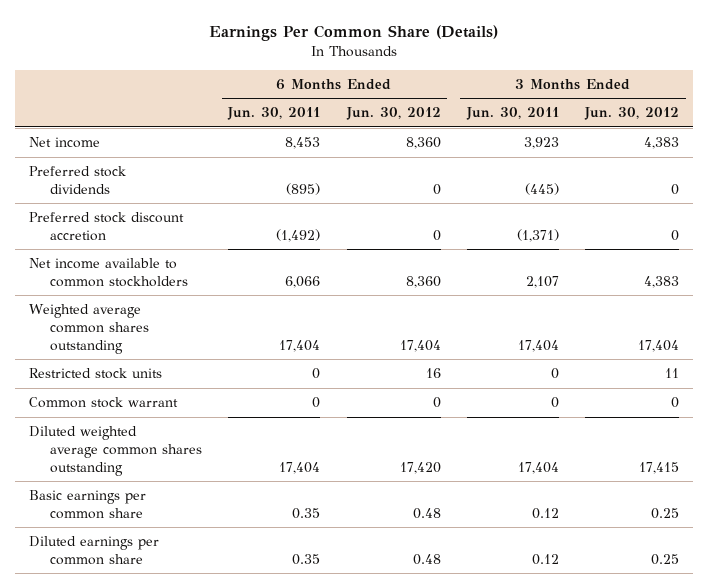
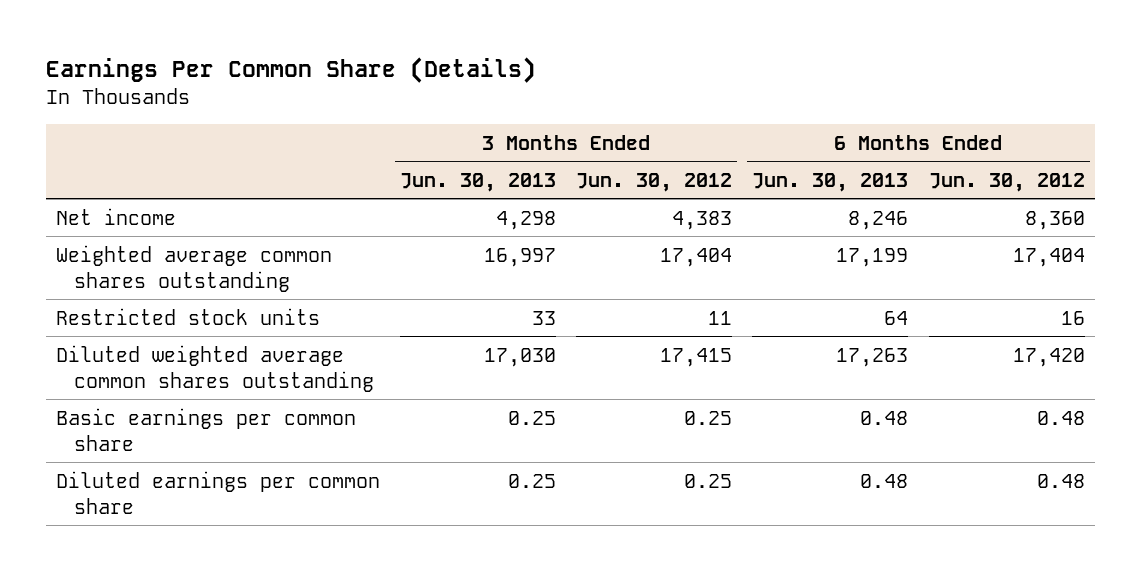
[227,107,321,121] Jun. 30, 2011 -> none
[466,107,560,121] Jun. 30, 2011 -> none
none -> [399,172,556,192] Jun. 30, 2013
none -> [752,172,909,192] Jun. 30, 2013
[28,166,126,194] Preferred stock dividends -> none
[28,212,184,241] Preferred stock discount accretion -> none
[28,258,188,287] Net income available to common stockholders -> none
[28,397,178,409] Common stock warrant -> none

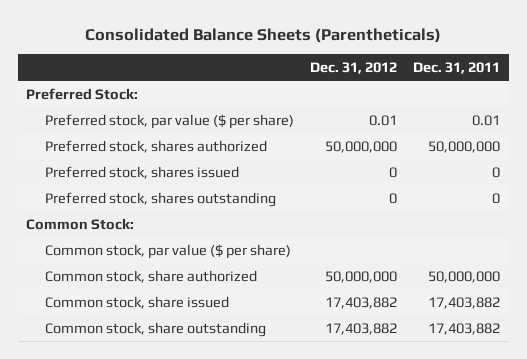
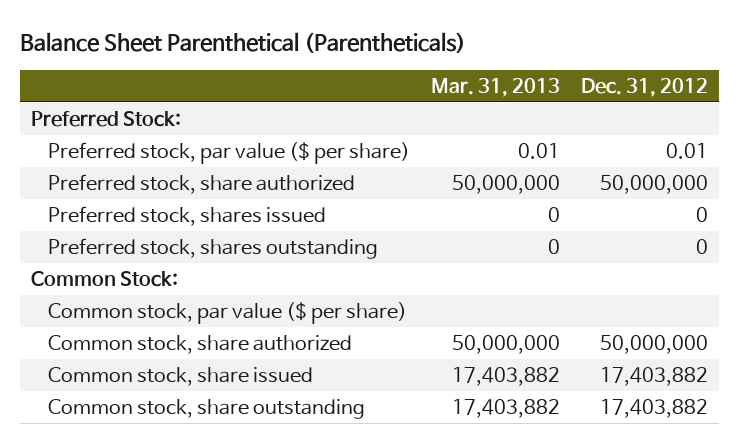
[85,28,442,44] Consolidated Balance Sheets (Parentheticals) -> [20,32,467,54] Balance Sheet Parenthetical (Parentheticals)
[413,61,501,74] Dec. 31, 2011 -> none
none -> [430,77,560,97] Mar. 31, 2013
[44,139,267,153] Preferred stock, shares authorized -> [47,174,355,195] Preferred stock, share authorized

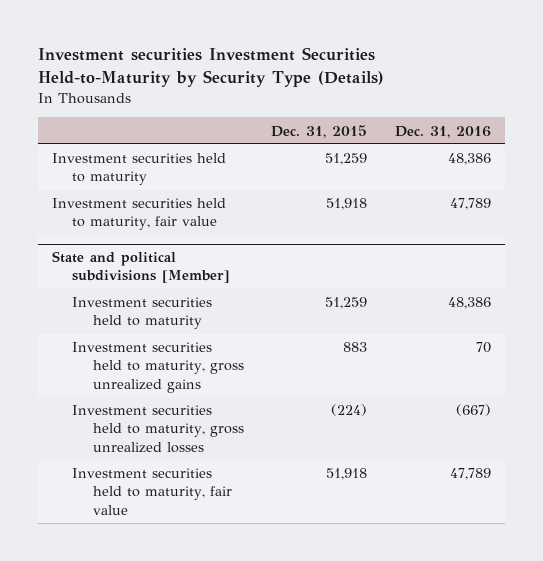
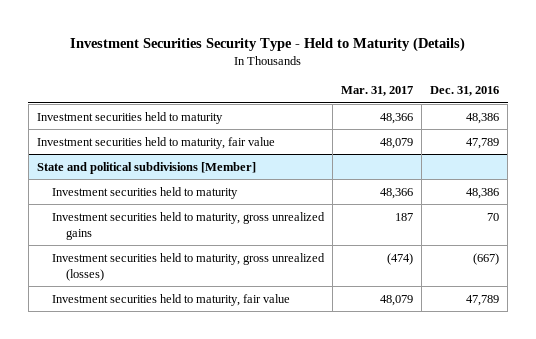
[37,47,384,87] Investment securities Investment Securities Held-to-Maturity by Security Type (Details) -> [69,36,465,52] Investment Securities Security Type - Held to Maturity (Details)
[271,124,368,138] Dec. 31, 2015 -> none
none -> [340,86,413,97] Mar. 31, 2017
[72,405,244,453] Investment securities held to maturity, gross unrealized losses -> [51,252,325,281] Investment securities held to maturity, gross unrealized (losses)

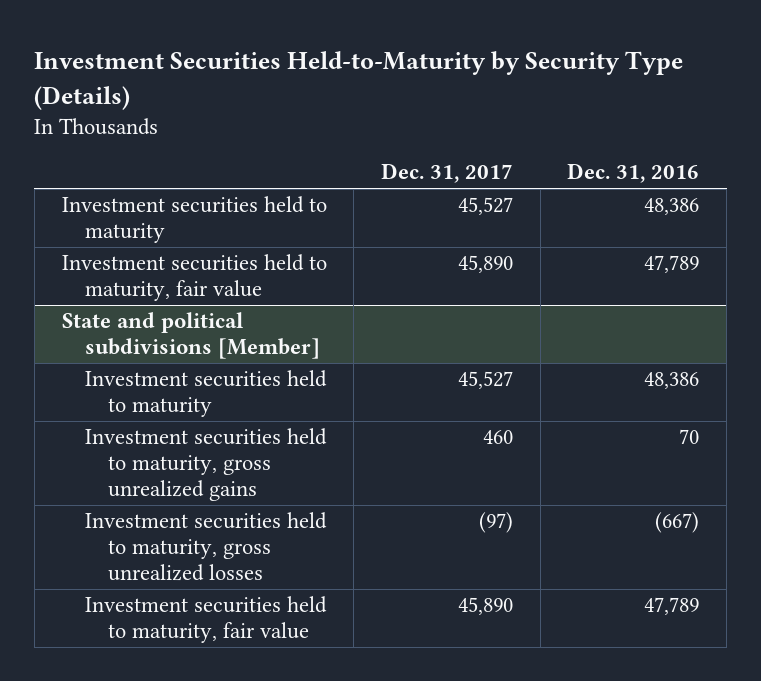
[69,36,465,52] Investment Securities Security Type - Held to Maturity (Details) -> [34,51,684,110] Investment Securities Held-to-Maturity by Security Type (Details)
[340,86,413,97] Mar. 31, 2017 -> none
none -> [381,163,514,184] Dec. 31, 2017
[51,252,325,281] Investment securities held to maturity, gross unrealized (losses) -> [84,512,327,582] Investment securities held to maturity, gross unrealized losses

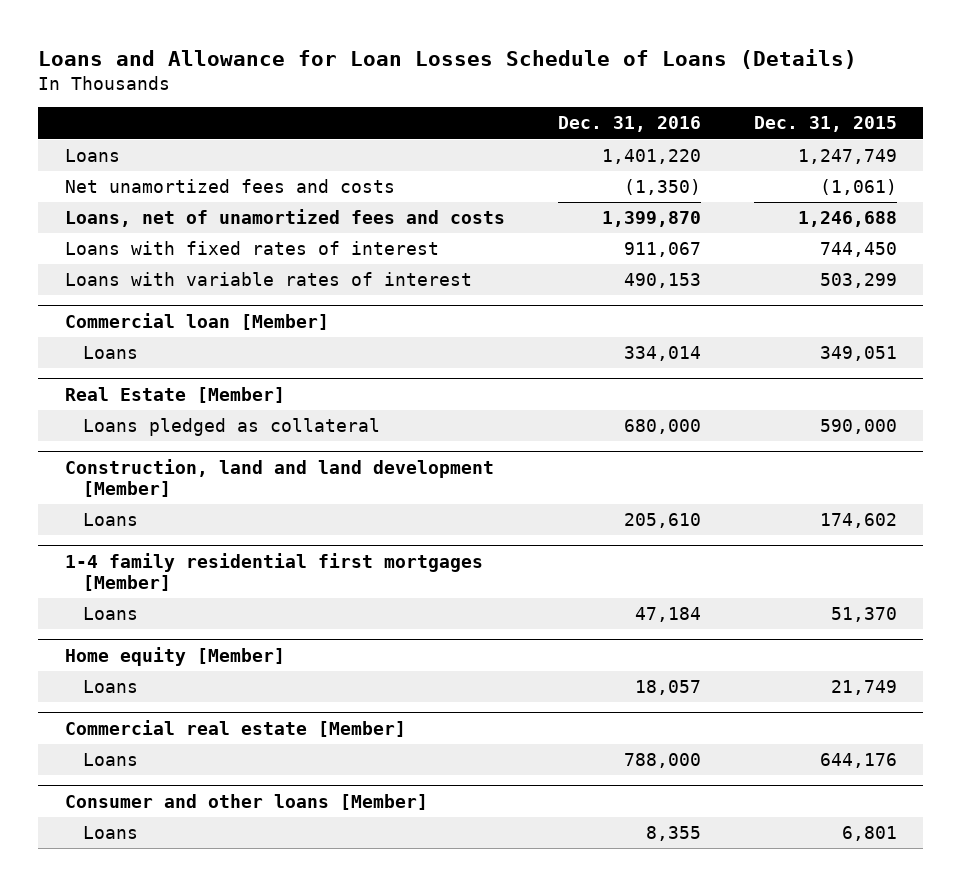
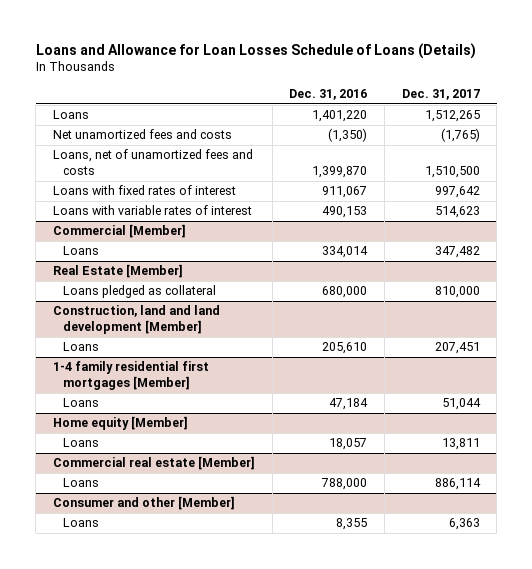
[753,116,897,133] Dec. 31, 2015 -> none
none -> [401,88,480,100] Dec. 31, 2017
[64,312,329,330] Commercial loan [Member] -> [52,224,186,239] Commercial [Member]
[64,793,428,810] Consumer and other loans [Member] -> [52,496,235,511] Consumer and other [Member]

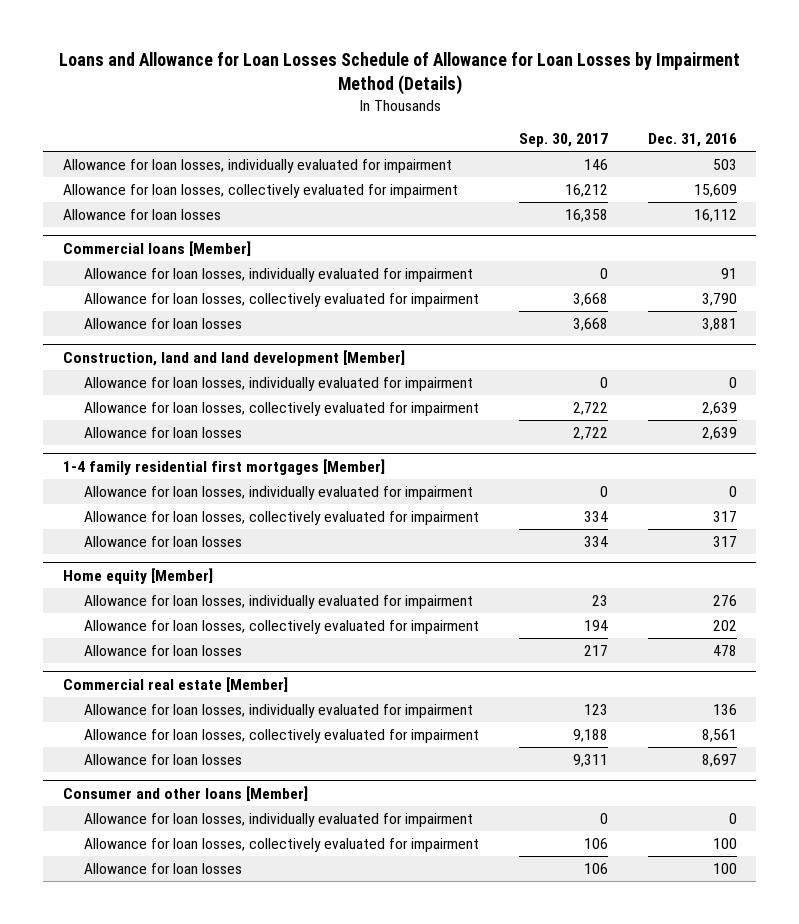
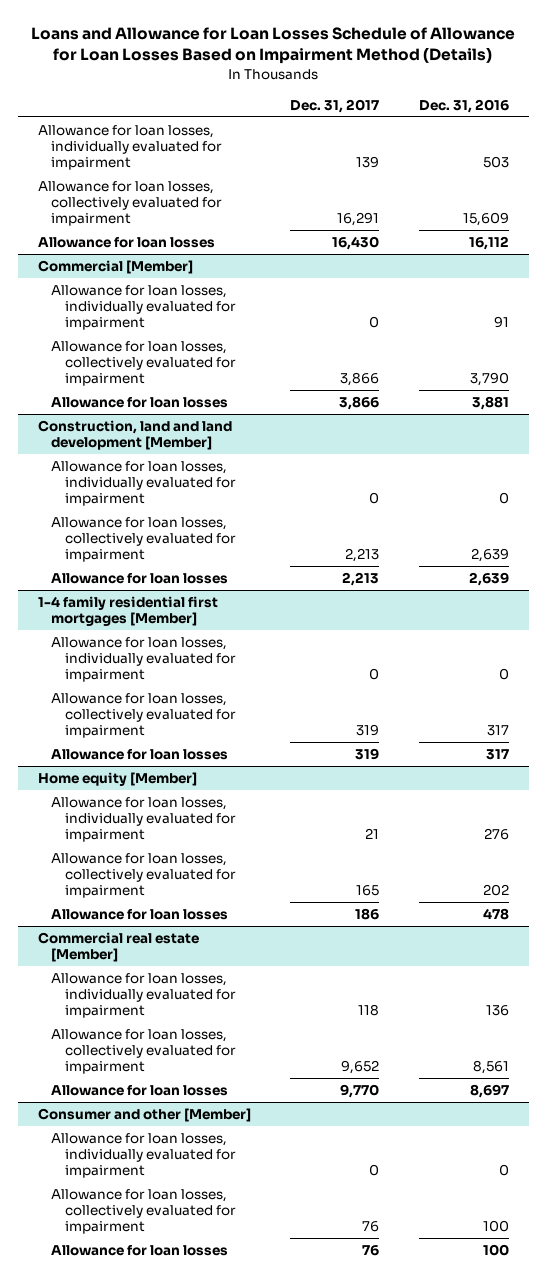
[58,52,740,96] Loans and Allowance for Loan Losses Schedule of Allowance for Loan Losses by Impairment Method (Details) -> [31,27,516,65] Loans and Allowance for Loan Losses Schedule of Allowance for Loan Losses Based on Impairment Method (Details)
[518,132,608,147] Sep. 30, 2017 -> none
none -> [290,98,380,113] Dec. 31, 2017
[62,240,251,256] Commercial loans [Member] -> [37,260,193,275] Commercial [Member]
[62,785,308,801] Consumer and other loans [Member] -> [37,1108,251,1123] Consumer and other [Member]

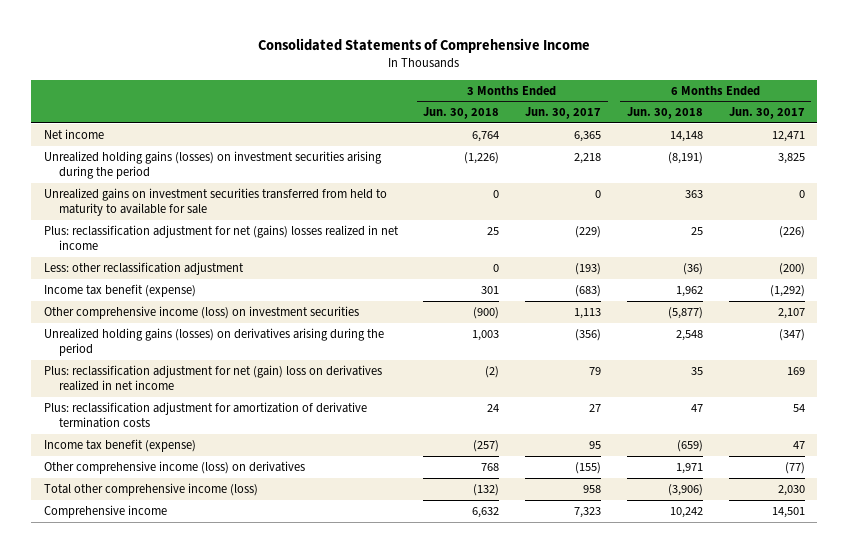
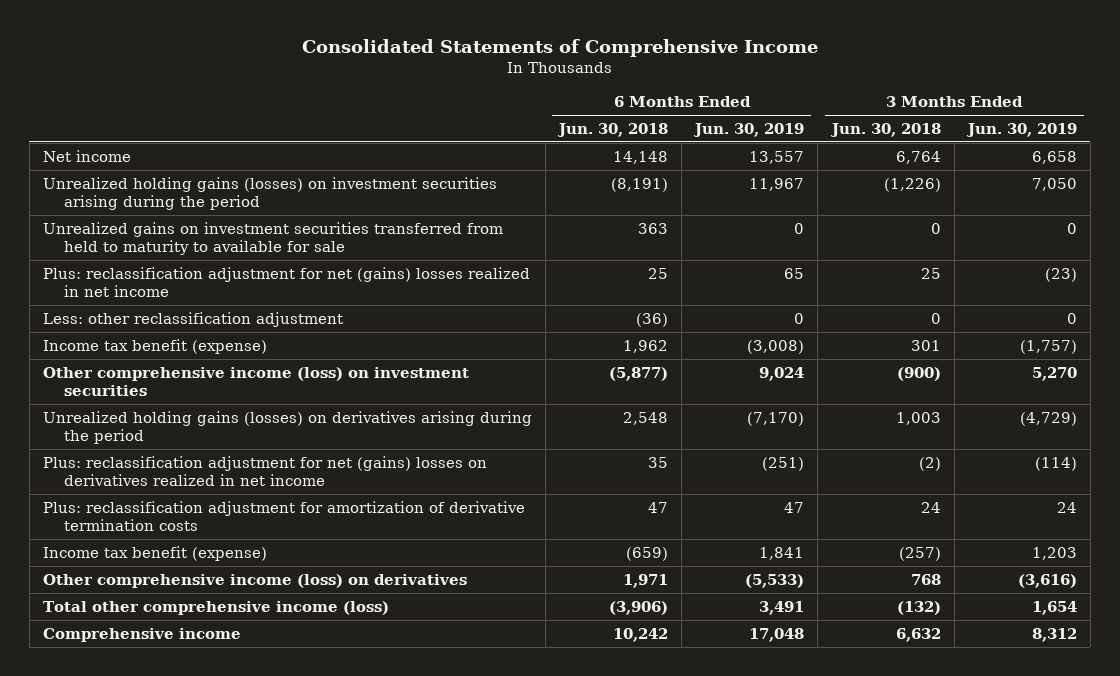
[525,107,602,120] Jun. 30, 2017 -> none
[728,107,805,120] Jun. 30, 2017 -> none
none -> [693,122,805,137] Jun. 30, 2019
none -> [965,122,1077,137] Jun. 30, 2019
[43,364,382,392] Plus: reclassification adjustment for net (gain) loss on derivatives realized in net income -> [43,455,488,487] Plus: reclassification adjustment for net (gains) losses on derivatives realized in net income

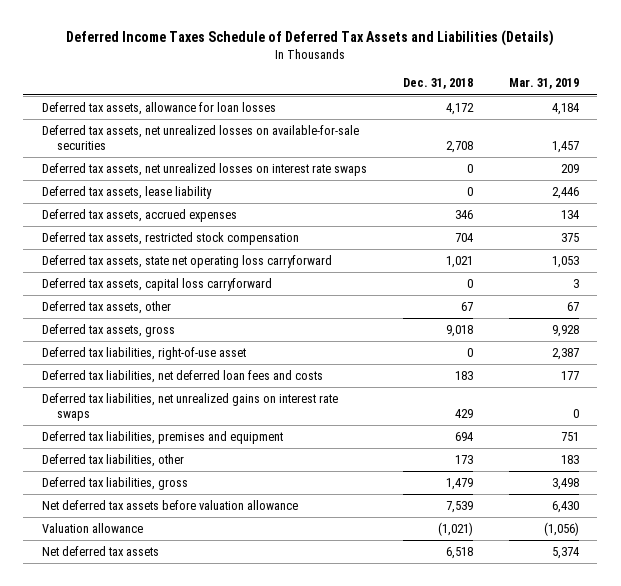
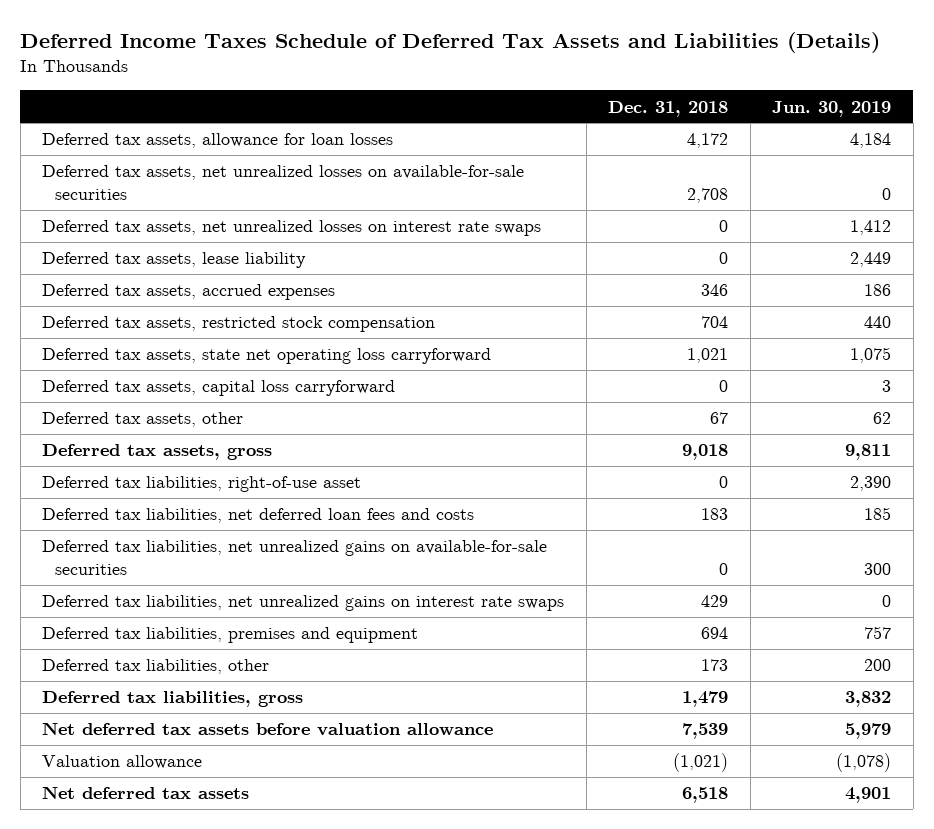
[509,78,580,90] Mar. 31, 2019 -> none
none -> [772,100,892,117] Jun. 30, 2019
none -> [42,540,548,575] Deferred tax liabilities, net unrealized gains on available-for-sale securities

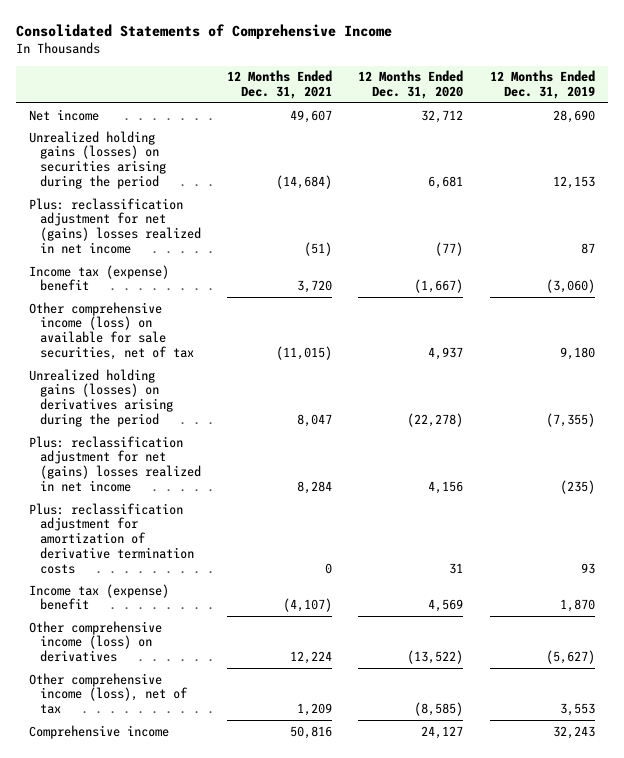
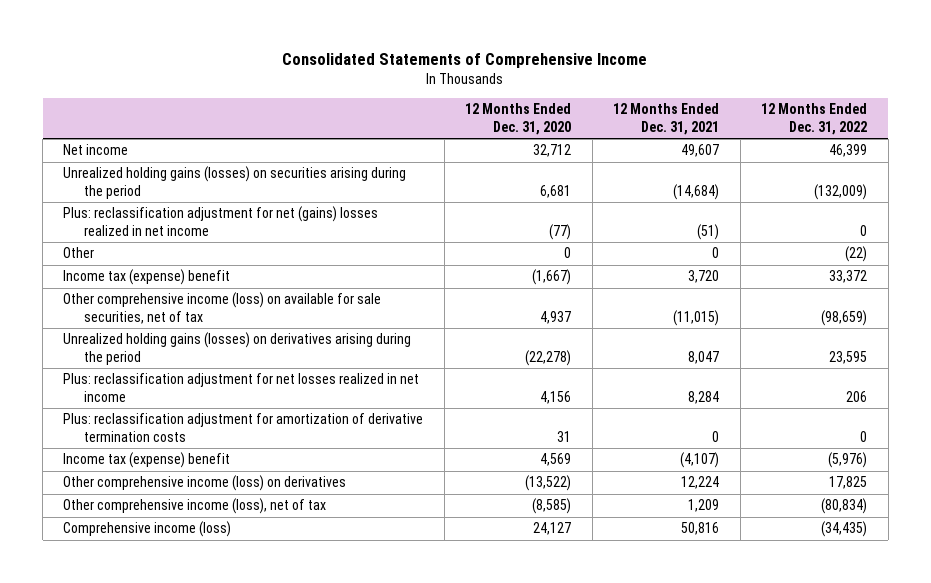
[489,70,595,100] 12 Months Ended Dec. 31, 2019 -> none
none -> [761,103,868,135] 12 Months Ended Dec. 31, 2022
none -> [63,247,95,259] Other
[28,435,201,492] Plus: reclassification adjustment for net (gains) losses realized in net income -> [63,373,420,402] Plus: reclassification adjustment for net losses realized in net income
[28,724,169,739] Comprehensive income -> [63,521,232,538] Comprehensive income (loss)

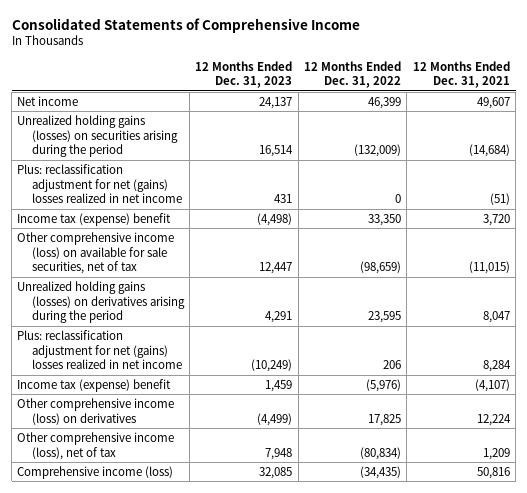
[465,103,572,135] 12 Months Ended Dec. 31, 2020 -> none
none -> [195,60,293,89] 12 Months Ended Dec. 31, 2023
[63,247,95,259] Other -> none
[829,270,868,284] 33,372 -> [368,213,402,226] 33,350
[63,413,424,442] Plus: reclassification adjustment for amortization of derivative termination costs -> none
[63,373,420,402] Plus: reclassification adjustment for net losses realized in net income -> [17,329,182,370] Plus: reclassification adjustment for net (gains) losses realized in net income

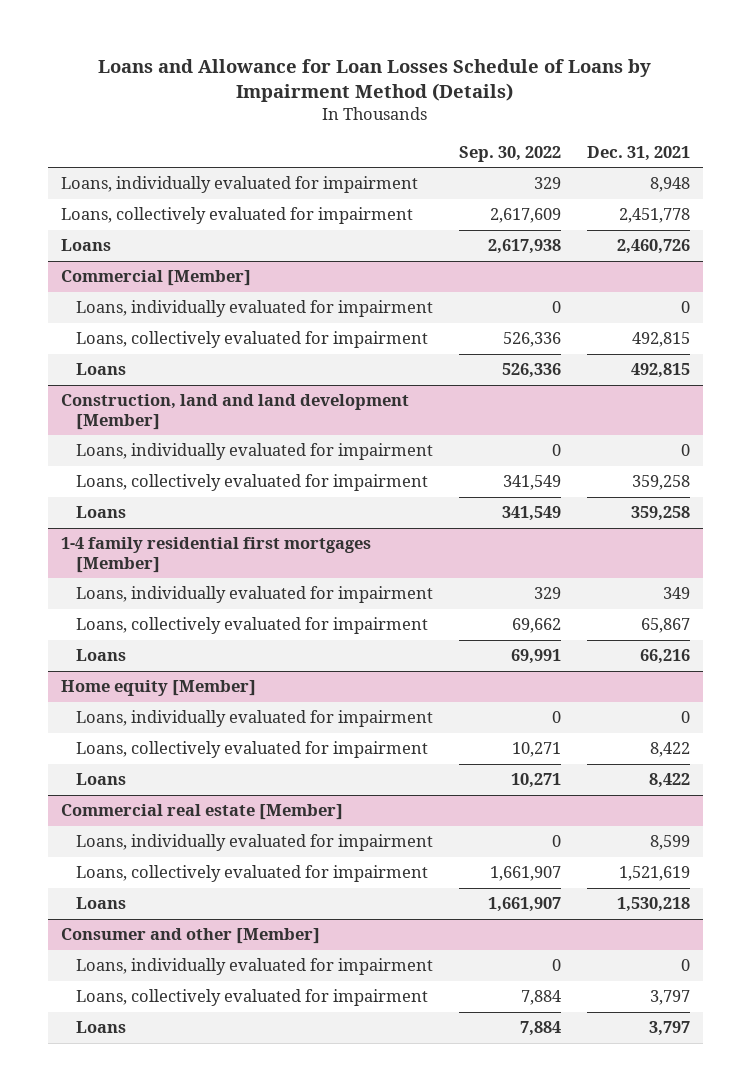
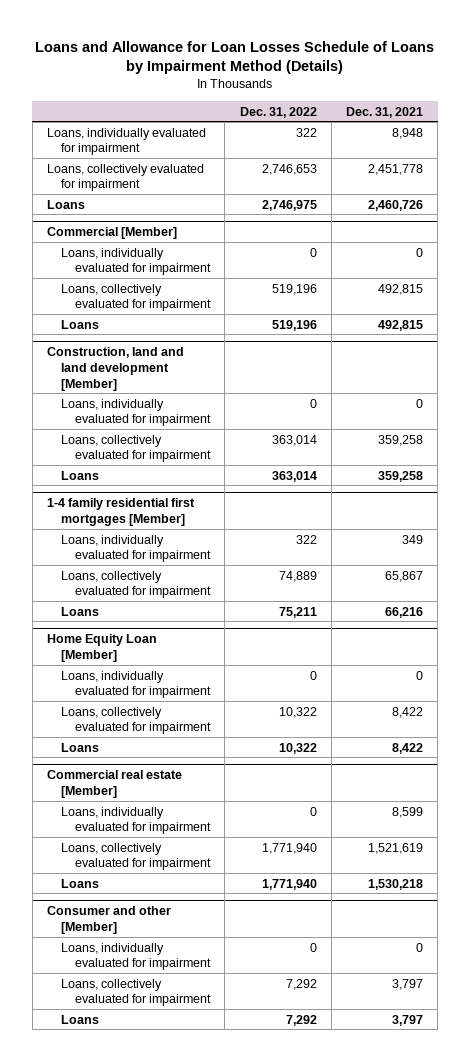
[458,145,561,162] Sep. 30, 2022 -> none
none -> [239,106,317,118] Dec. 31, 2022
[60,680,256,697] Home equity [Member] -> [46,634,157,662] Home Equity Loan [Member]

